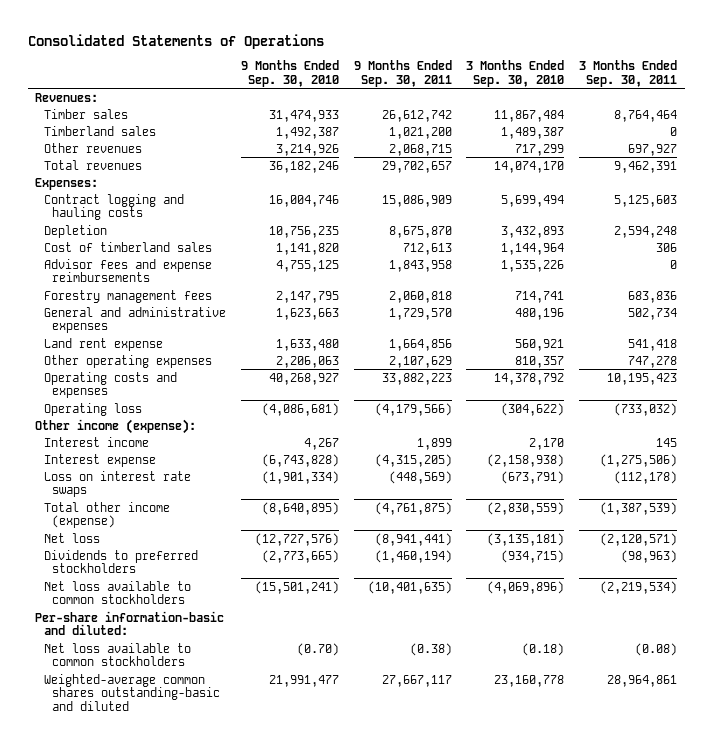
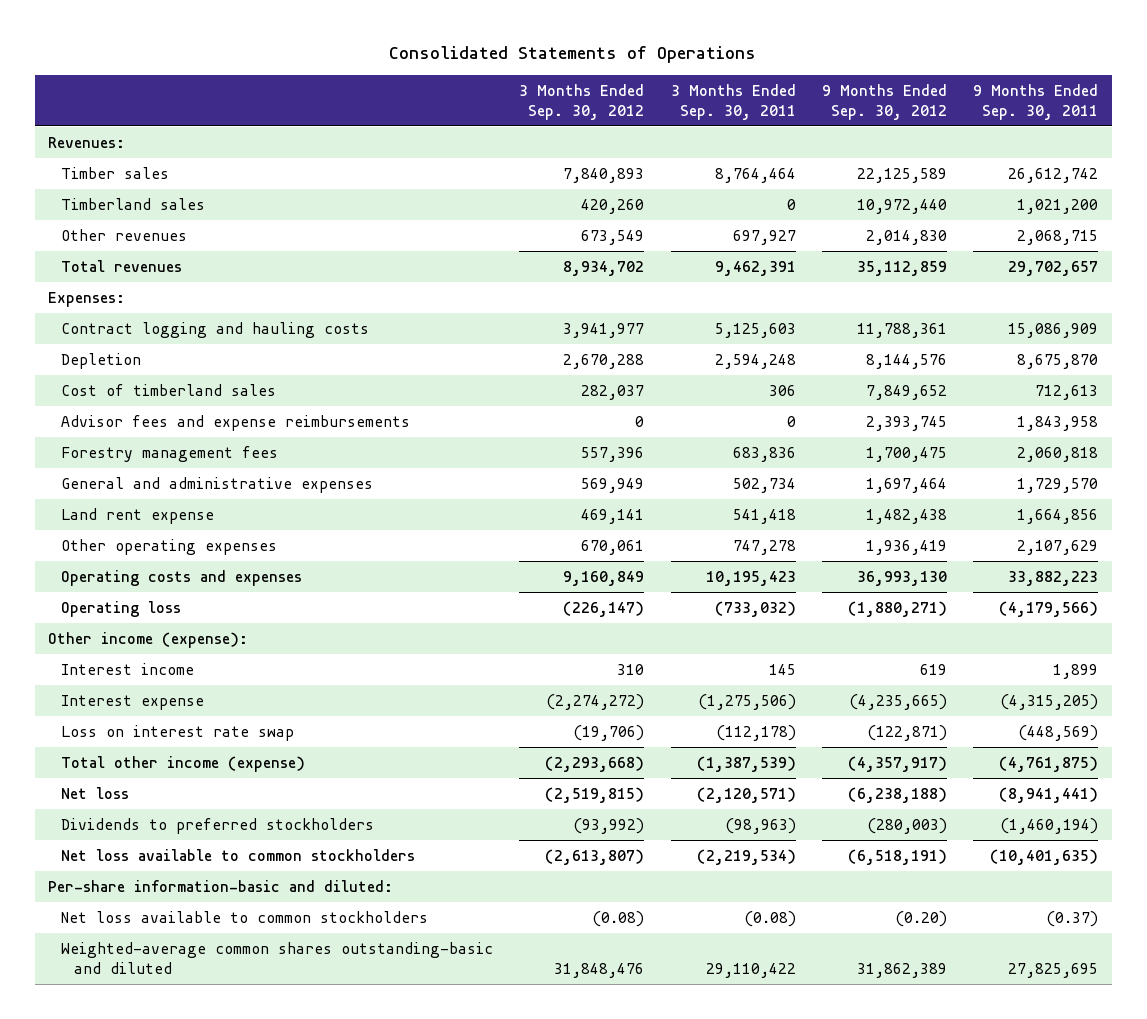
[240,60,339,87] 9 Months Ended Sep. 30, 2010 -> none
[466,60,565,87] 3 Months Ended Sep. 30, 2010 -> none
none -> [519,83,645,120] 3 Months Ended Sep. 30, 2012
none -> [822,83,948,120] 9 Months Ended Sep. 30, 2012
[43,470,191,498] Loss on interest rate swaps -> [61,724,295,741] Loss on interest rate swap
[409,642,452,656] (0.38) -> [1046,910,1099,927] (0.37)
[381,674,452,687] 27,667,117 -> [1008,962,1099,978] 27,825,695
[607,674,678,687] 28,964,861 -> [705,962,796,978] 29,110,422

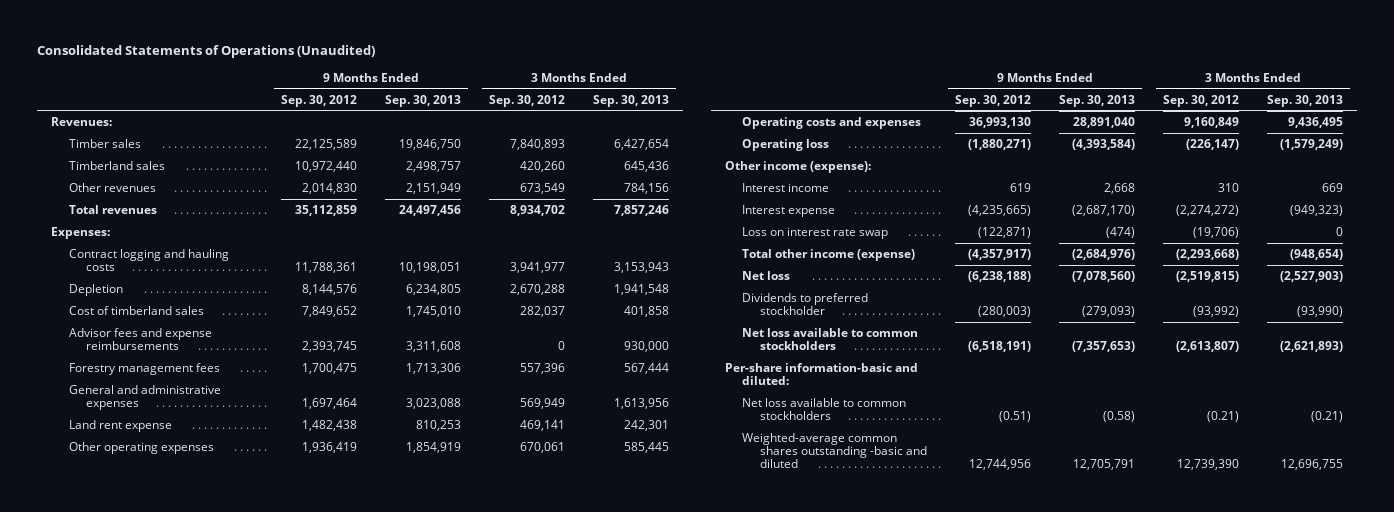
[389,46,757,64] Consolidated Statements of Operations -> [37,45,376,59] Consolidated Statements of Operations (Unaudited)
[670,83,796,120] 3 Months Ended Sep. 30, 2011 -> none
[973,83,1099,120] 9 Months Ended Sep. 30, 2011 -> none
none -> [384,94,461,107] Sep. 30, 2013
none -> [592,94,669,107] Sep. 30, 2013
[61,817,375,834] Dividends to preferred stockholders -> [742,293,869,316] Dividends to preferred stockholder
[592,910,645,927] (0.08) -> [1206,411,1239,423] (0.21)
[895,910,948,927] (0.20) -> [998,411,1031,423] (0.51)
[61,941,494,974] Weighted-average common shares outstanding-basic and diluted -> [742,433,927,469] Weighted-average common shares outstanding -basic and diluted
[554,962,645,978] 31,848,476 -> [1176,459,1239,471] 12,739,390
[857,962,948,978] 31,862,389 -> [968,459,1031,471] 12,744,956

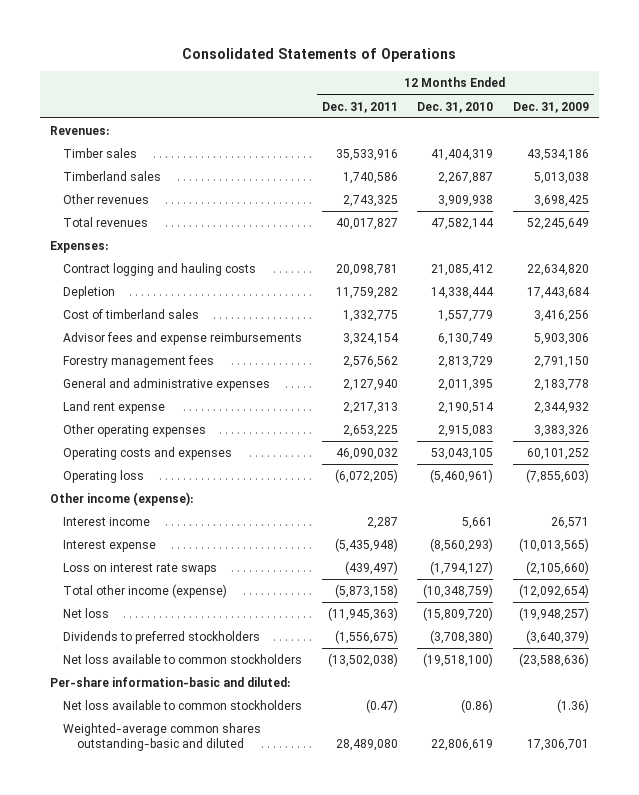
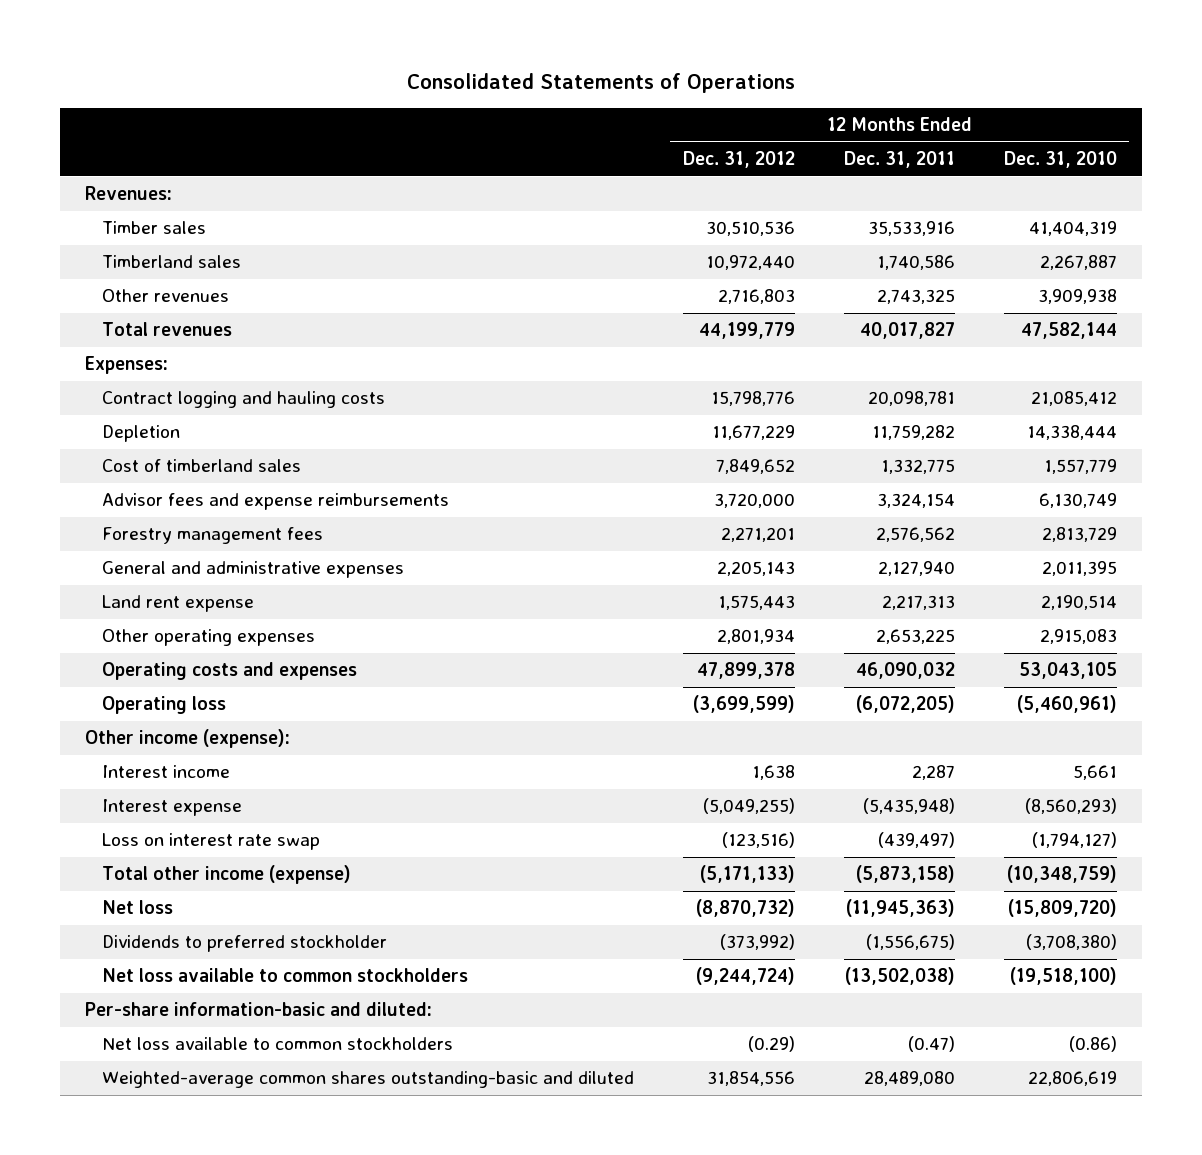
[512,101,589,113] Dec. 31, 2009 -> none
none -> [682,151,795,169] Dec. 31, 2012
[63,563,218,576] Loss on interest rate swaps -> [101,833,320,851] Loss on interest rate swap
[63,631,261,645] Dividends to preferred stockholders -> [101,935,387,953] Dividends to preferred stockholder

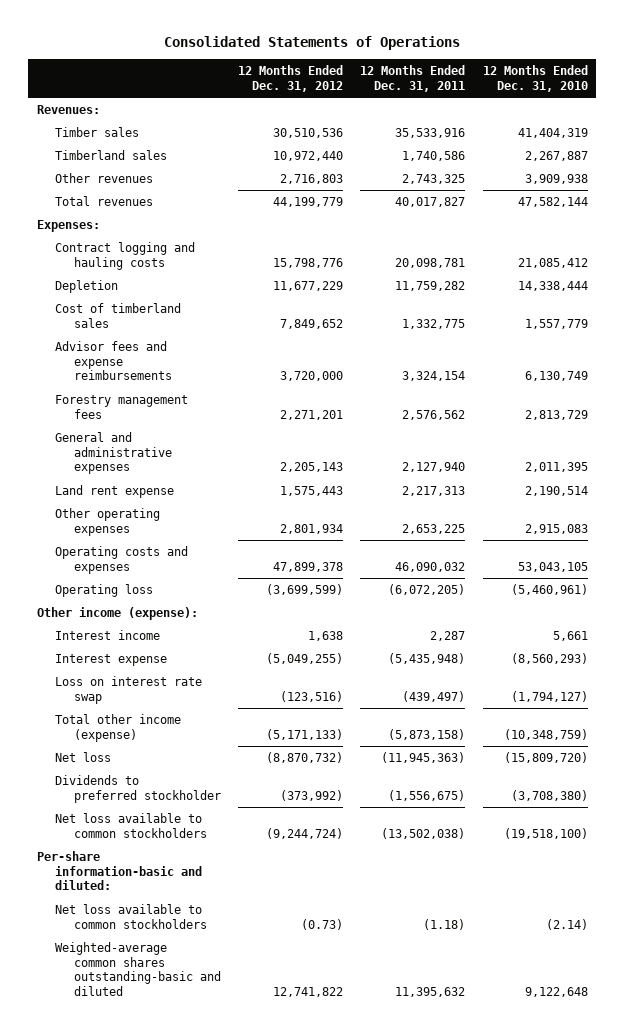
[747,1036,795,1053] (0.29) -> [300,918,343,930] (0.73)
[907,1036,955,1053] (0.47) -> [423,918,466,930] (1.18)
[1069,1036,1118,1053] (0.86) -> [545,918,588,930] (2.14)
[706,1071,795,1087] 31,854,556 -> [272,987,343,998] 12,741,822
[863,1071,955,1087] 28,489,080 -> [395,987,466,998] 11,395,632
[1028,1071,1118,1087] 22,806,619 -> [524,987,588,998] 9,122,648

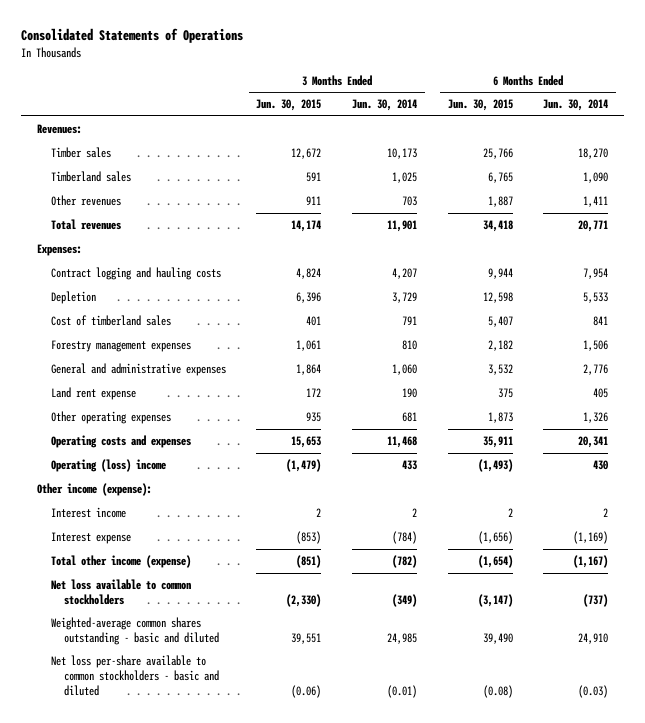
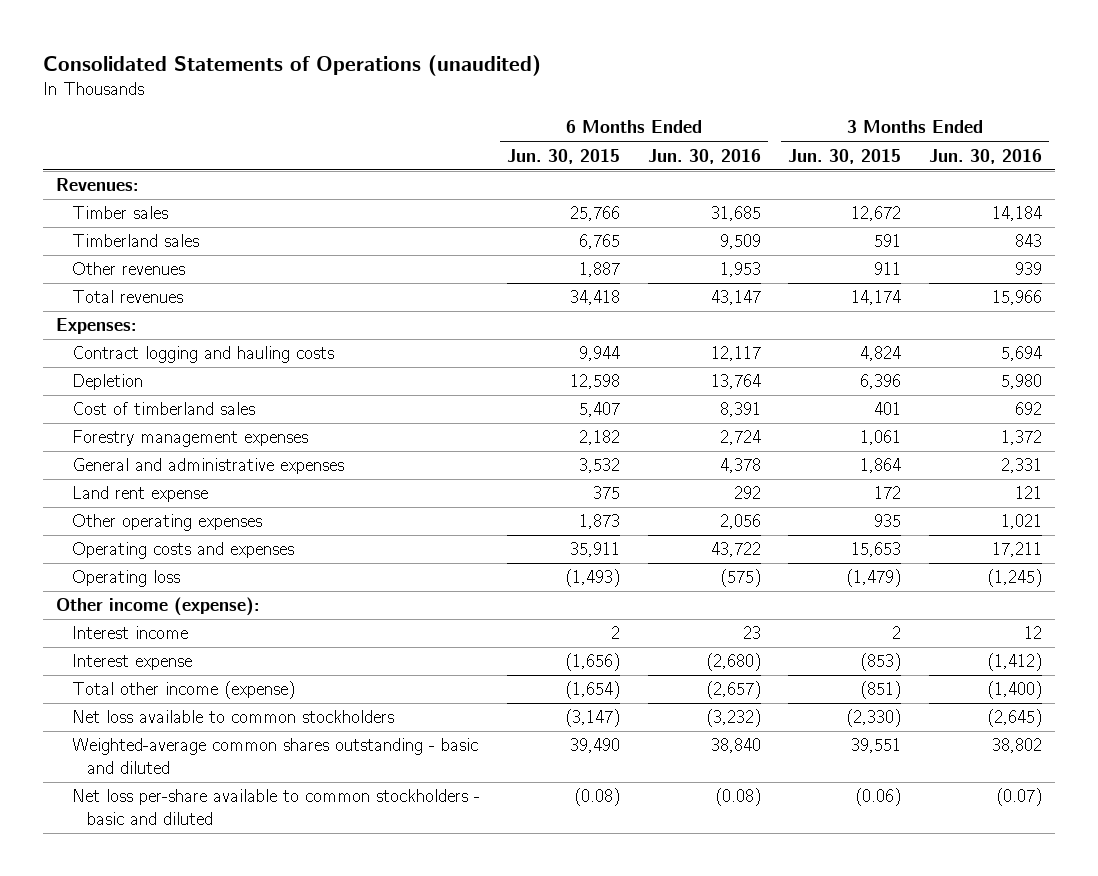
[21,28,244,44] Consolidated Statements of Operations -> [42,54,541,76] Consolidated Statements of Operations (unaudited)
[351,99,417,112] Jun. 30, 2014 -> none
[543,99,609,112] Jun. 30, 2014 -> none
none -> [647,148,761,164] Jun. 30, 2016
none -> [928,148,1042,164] Jun. 30, 2016
[50,459,166,473] Operating (loss) income -> [71,570,180,588] Operating loss

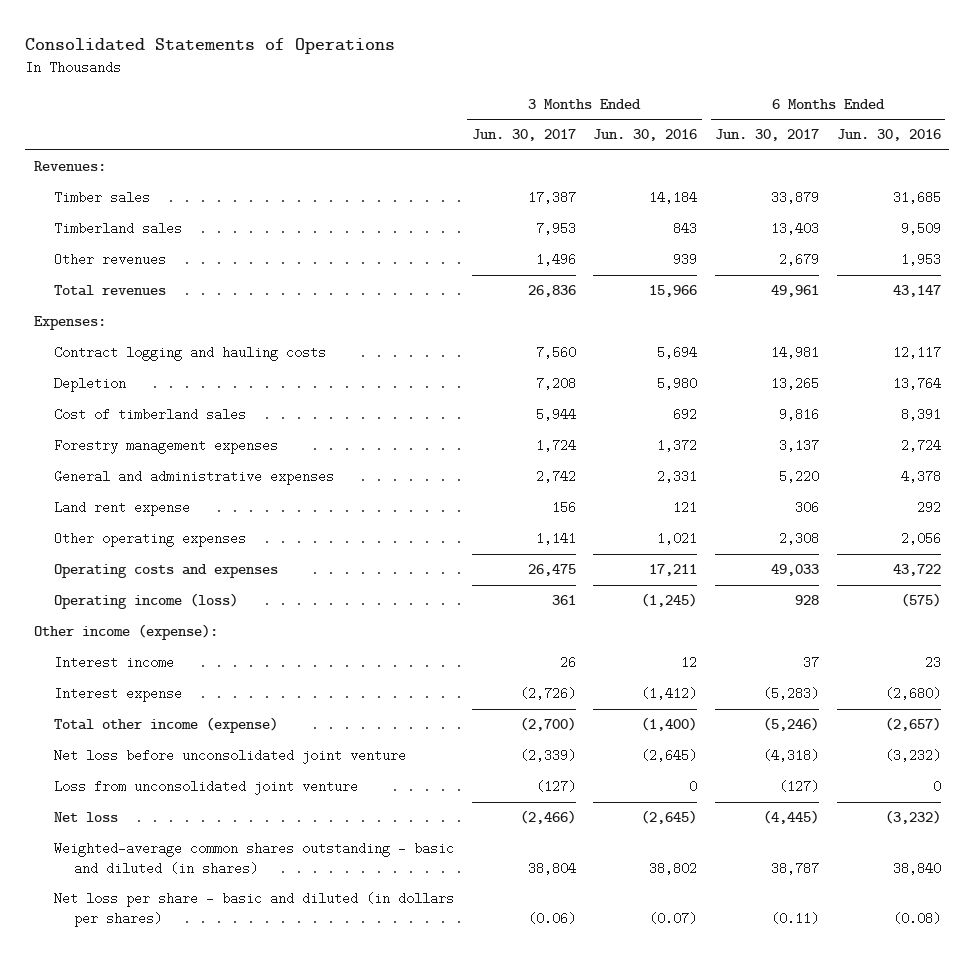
[42,54,541,76] Consolidated Statements of Operations (unaudited) -> [25,38,396,55] Consolidated Statements of Operations
[507,148,621,164] Jun. 30, 2015 -> none
[788,148,902,164] Jun. 30, 2015 -> none
none -> [471,129,576,142] Jun. 30, 2017
none -> [714,129,819,142] Jun. 30, 2017
[71,570,180,588] Operating loss -> [53,593,238,610] Operating income (loss)
none -> [53,749,406,765] Net loss before unconsolidated joint venture
none -> [53,780,358,796] Loss from unconsolidated joint venture
[71,710,394,724] Net loss available to common stockholders -> [53,812,118,823] Net loss
[71,738,478,775] Weighted-average common shares outstanding - basic and diluted -> [53,842,454,875] Weighted-average common shares outstanding - basic and diluted (in shares)
[71,789,480,826] Net loss per-share available to common stockholders - basic and diluted -> [53,892,454,927] Net loss per share - basic and diluted (in dollars per shares)

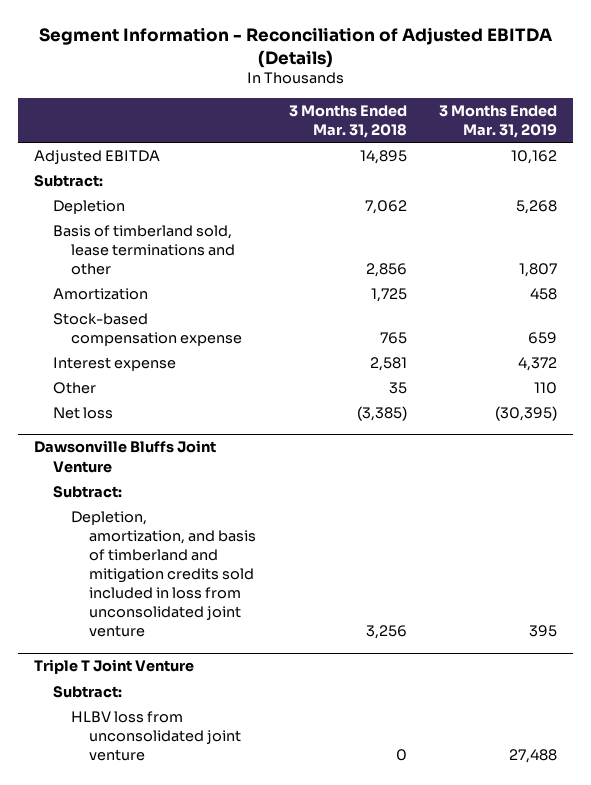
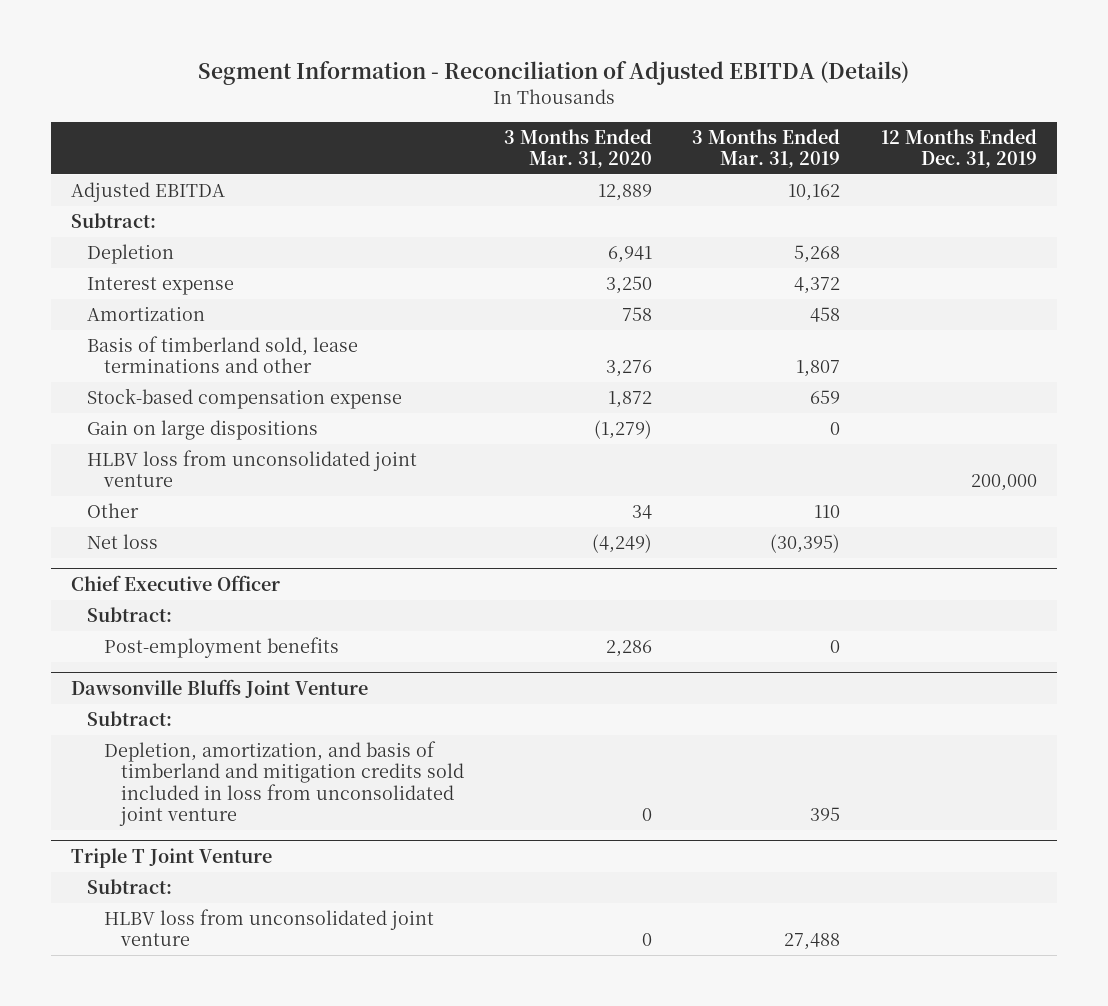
[288,105,407,139] 3 Months Ended Mar. 31, 2018 -> none
none -> [504,128,653,169] 3 Months Ended Mar. 31, 2020
none -> [880,128,1037,169] 12 Months Ended Dec. 31, 2019
[52,356,176,371] Interest expense -> [87,277,235,296] Interest expense
[52,224,235,276] Basis of timberland sold, lease terminations and other -> [87,336,359,374] Basis of timberland sold, lease terminations and other
none -> [87,420,319,441] Gain on large dispositions
none -> [87,450,418,488] HLBV loss from unconsolidated joint venture
none -> [70,574,280,591] Chief Executive Officer
none -> [87,607,173,623] Subtract:
none -> [104,637,340,659] Post-employment benefits

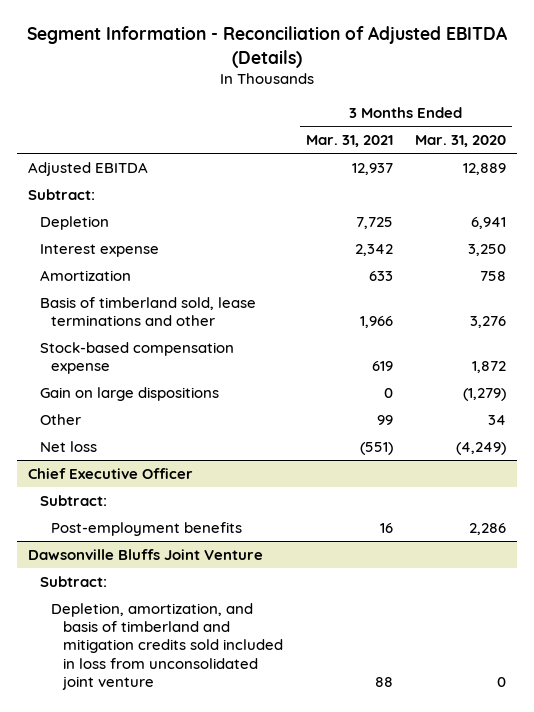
[692,128,841,169] 3 Months Ended Mar. 31, 2019 -> none
[880,128,1037,169] 12 Months Ended Dec. 31, 2019 -> none
none -> [305,135,393,148] Mar. 31, 2021
[87,450,418,488] HLBV loss from unconsolidated joint venture -> none
[70,847,272,868] Triple T Joint Venture -> none
[87,879,173,895] Subtract: -> none
[104,909,435,947] HLBV loss from unconsolidated joint venture -> none

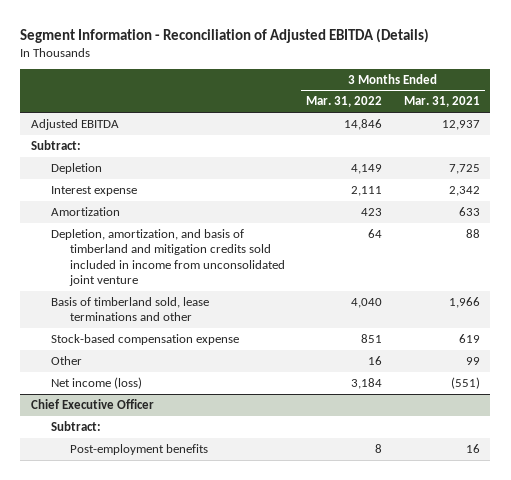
[415,135,507,148] Mar. 31, 2020 -> none
none -> [306,96,383,108] Mar. 31, 2022
none -> [50,228,286,287] Depletion, amortization, and basis of timberland and mitigation credits sold included in income from unconsolidated joint venture
[39,386,219,401] Gain on large dispositions -> none
[39,440,97,452] Net loss -> [50,376,142,389] Net income (loss)
[28,548,264,560] Dawsonville Bluffs Joint Venture -> none
[39,575,107,587] Subtract: -> none
[51,602,283,690] Depletion, amortization, and basis of timberland and mitigation credits sold included in loss from unconsolidated joint venture -> none

